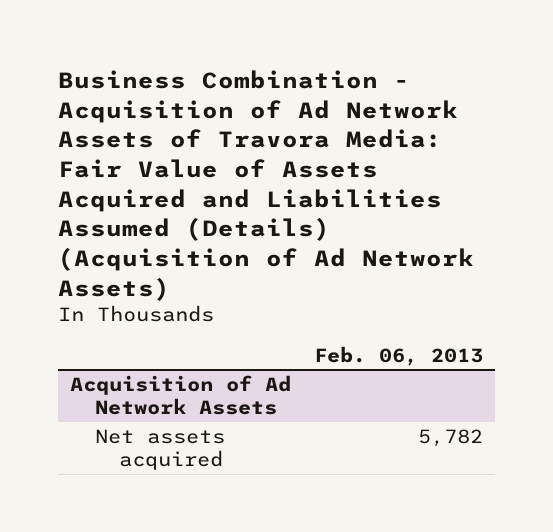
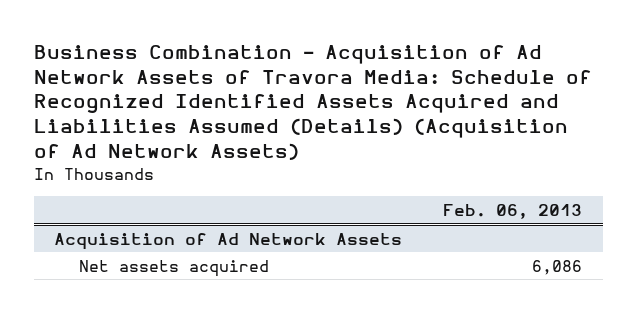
[58,70,475,301] Business Combination - Acquisition of Ad Network Assets of Travora Media: Fair Value of Assets Acquired and Liabilities Assumed (Details) (Acquisition of Ad Network Assets) -> [33,44,592,161] Business Combination - Acquisition of Ad Network Assets of Travora Media: Schedule of Recognized Identified Assets Acquired and Liabilities Assumed (Details) (Acquisition of Ad Network Assets)
[418,429,484,448] 5,782 -> [532,259,583,275] 6,086

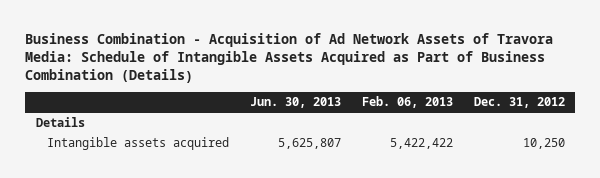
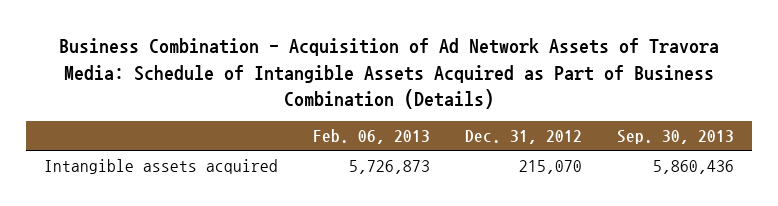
[249,97,341,109] Jun. 30, 2013 -> none
none -> [617,130,735,145] Sep. 30, 2013
[35,117,85,128] Details -> none
[389,138,453,150] 5,422,422 -> [348,159,430,174] 5,726,873
[522,138,565,150] 10,250 -> [519,159,583,174] 215,070

